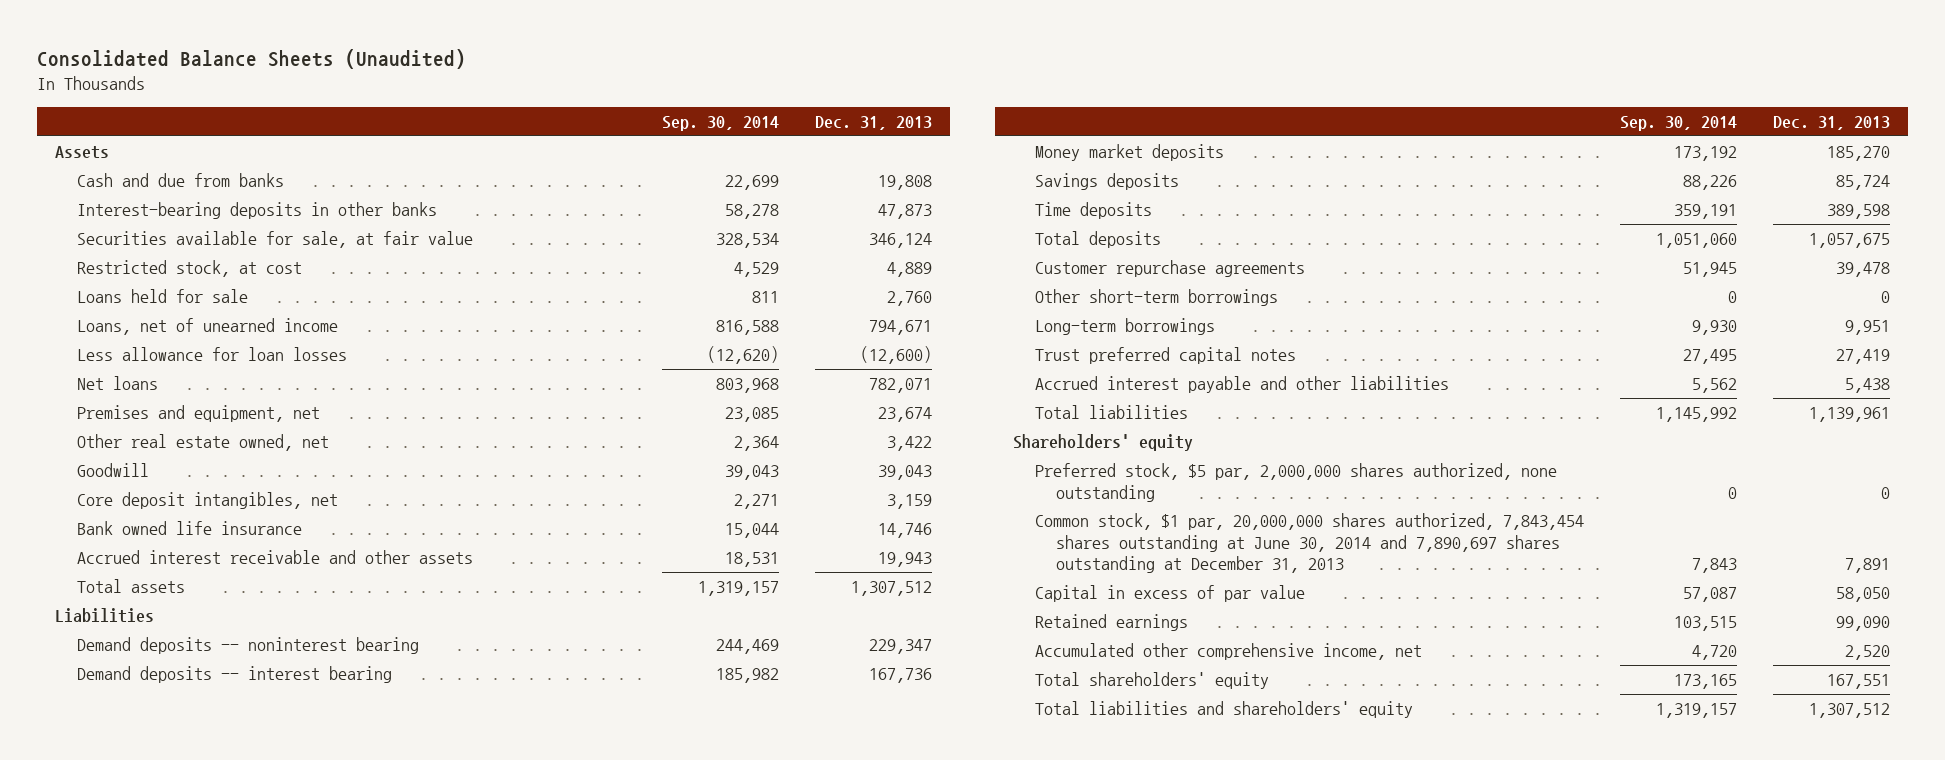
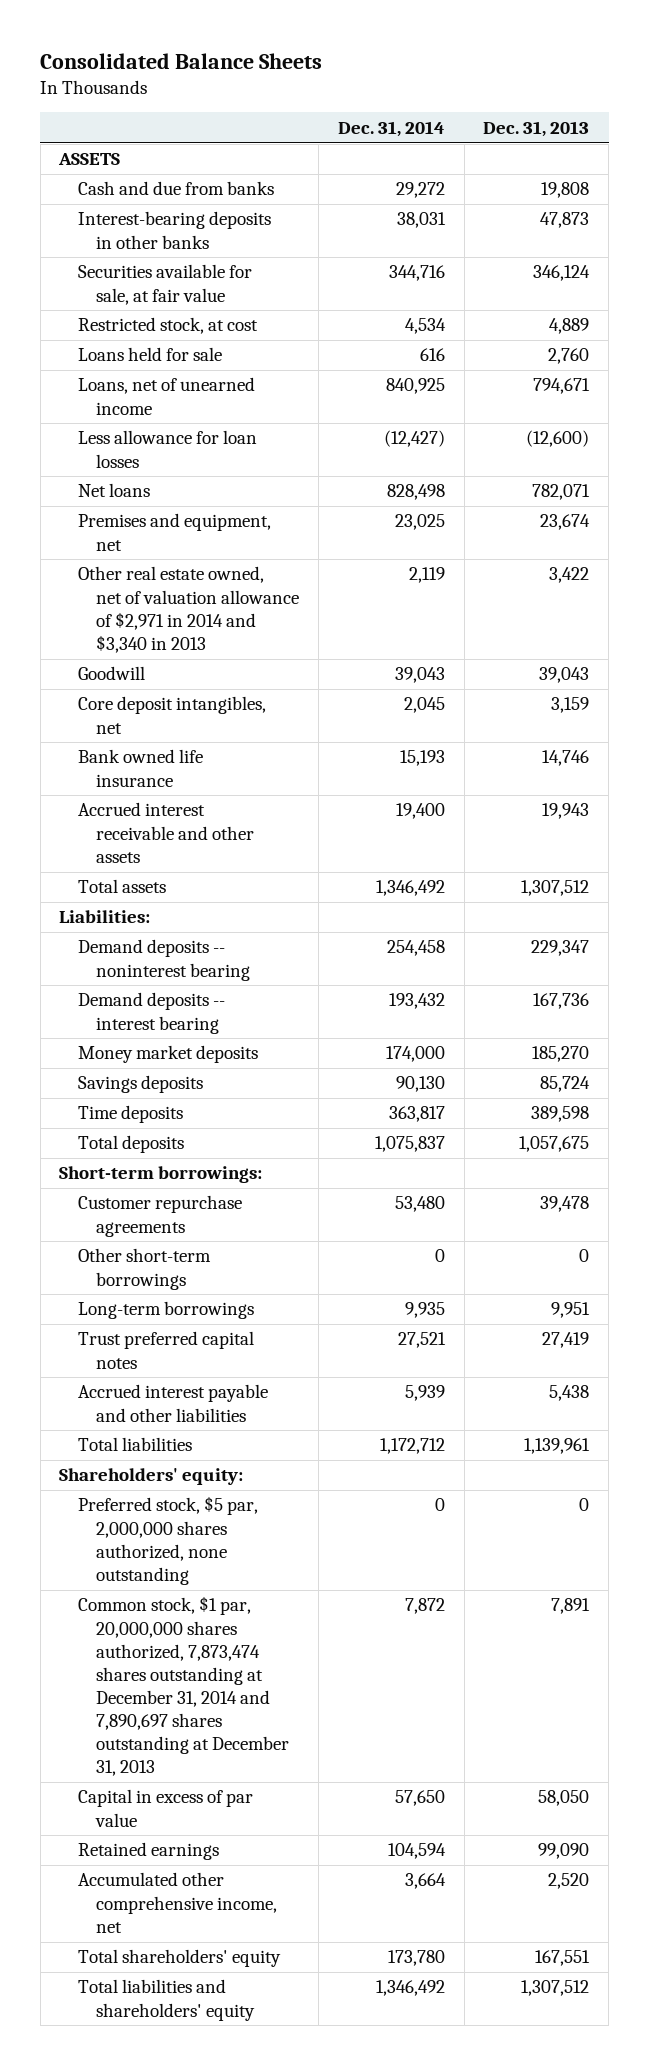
[37,48,467,69] Consolidated Balance Sheets (Unaudited) -> [40,52,323,69] Consolidated Balance Sheets
[662,115,780,131] Sep. 30, 2014 -> none
none -> [337,120,445,137] Dec. 31, 2014
[55,146,110,160] Assets -> [58,153,121,166] ASSETS
[76,434,329,452] Other real estate owned, net -> [77,566,299,653] Other real estate owned, net of valuation allowance of $2,971 in 2014 and $3,340 in 2013
[55,608,155,624] Liabilities -> [59,910,151,924] Liabilities:
none -> [59,1166,263,1184] Short-term borrowings:
[1013,434,1194,452] Shareholders' equity -> [59,1468,244,1486] Shareholders' equity:
[1034,513,1584,574] Common stock, $1 par, 20,000,000 shares authorized, 7,843,454 shares outstanding at June 30, 2014 and 7,890,697 shares outstanding at December 31, 2013 -> [77,1596,289,1777] Common stock, $1 par, 20,000,000 shares authorized, 7,873,474 shares outstanding at December 31, 2014 and 7,890,697 shares outstanding at December 31, 2013

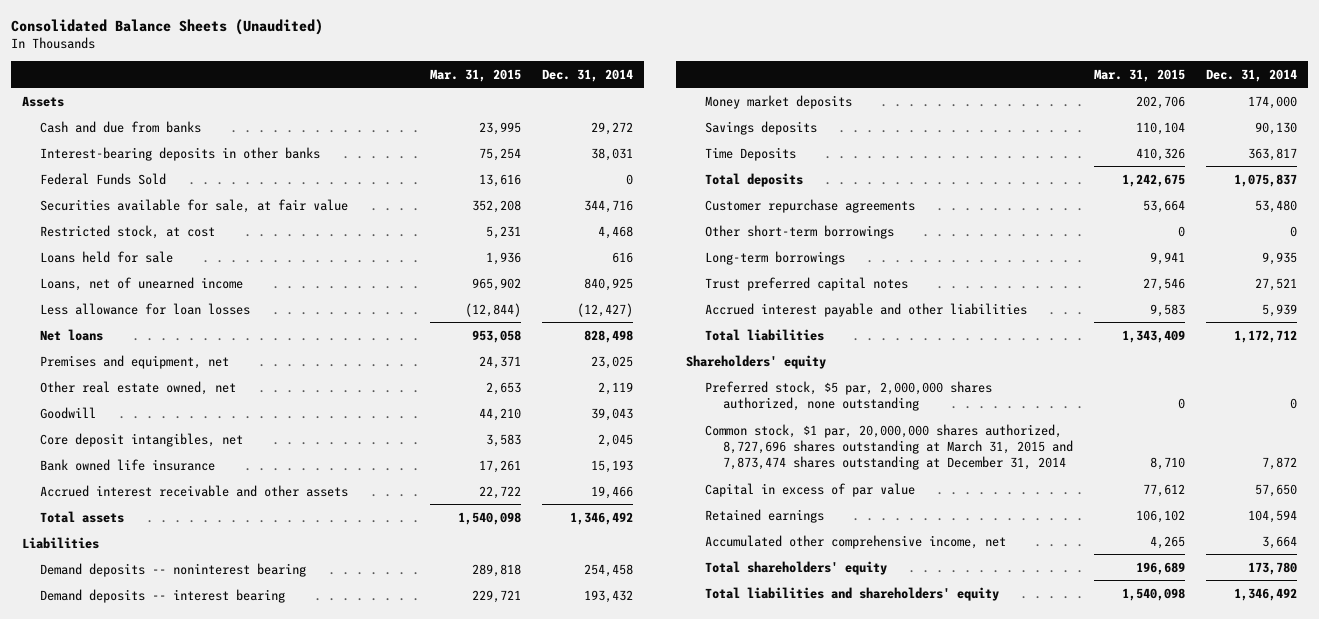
[40,52,323,69] Consolidated Balance Sheets -> [11,19,324,36] Consolidated Balance Sheets (Unaudited)
[483,120,590,137] Dec. 31, 2013 -> none
none -> [429,68,521,82] Mar. 31, 2015
[58,153,121,166] ASSETS -> [21,95,64,107] Assets
none -> [40,172,167,185] Federal Funds Sold
[404,318,446,335] 4,534 -> [597,225,633,239] 4,468
[77,566,299,653] Other real estate owned, net of valuation allowance of $2,971 in 2014 and $3,340 in 2013 -> [40,380,237,395] Other real estate owned, net
[395,803,445,820] 19,400 -> [590,485,633,499] 19,466
[59,910,151,924] Liabilities: -> [21,536,99,549] Liabilities
[77,1105,183,1124] Time deposits -> [704,146,796,161] Time Deposits
[59,1166,263,1184] Short-term borrowings: -> none
[59,1468,244,1486] Shareholders' equity: -> [686,354,827,369] Shareholders' equity
[77,1596,289,1777] Common stock, $1 par, 20,000,000 shares authorized, 7,873,474 shares outstanding at December 31, 2014 and 7,890,697 shares outstanding at December 31, 2013 -> [704,423,1073,471] Common stock, $1 par, 20,000,000 shares authorized, 8,727,696 shares outstanding at March 31, 2015 and 7,873,474 shares outstanding at December 31, 2014

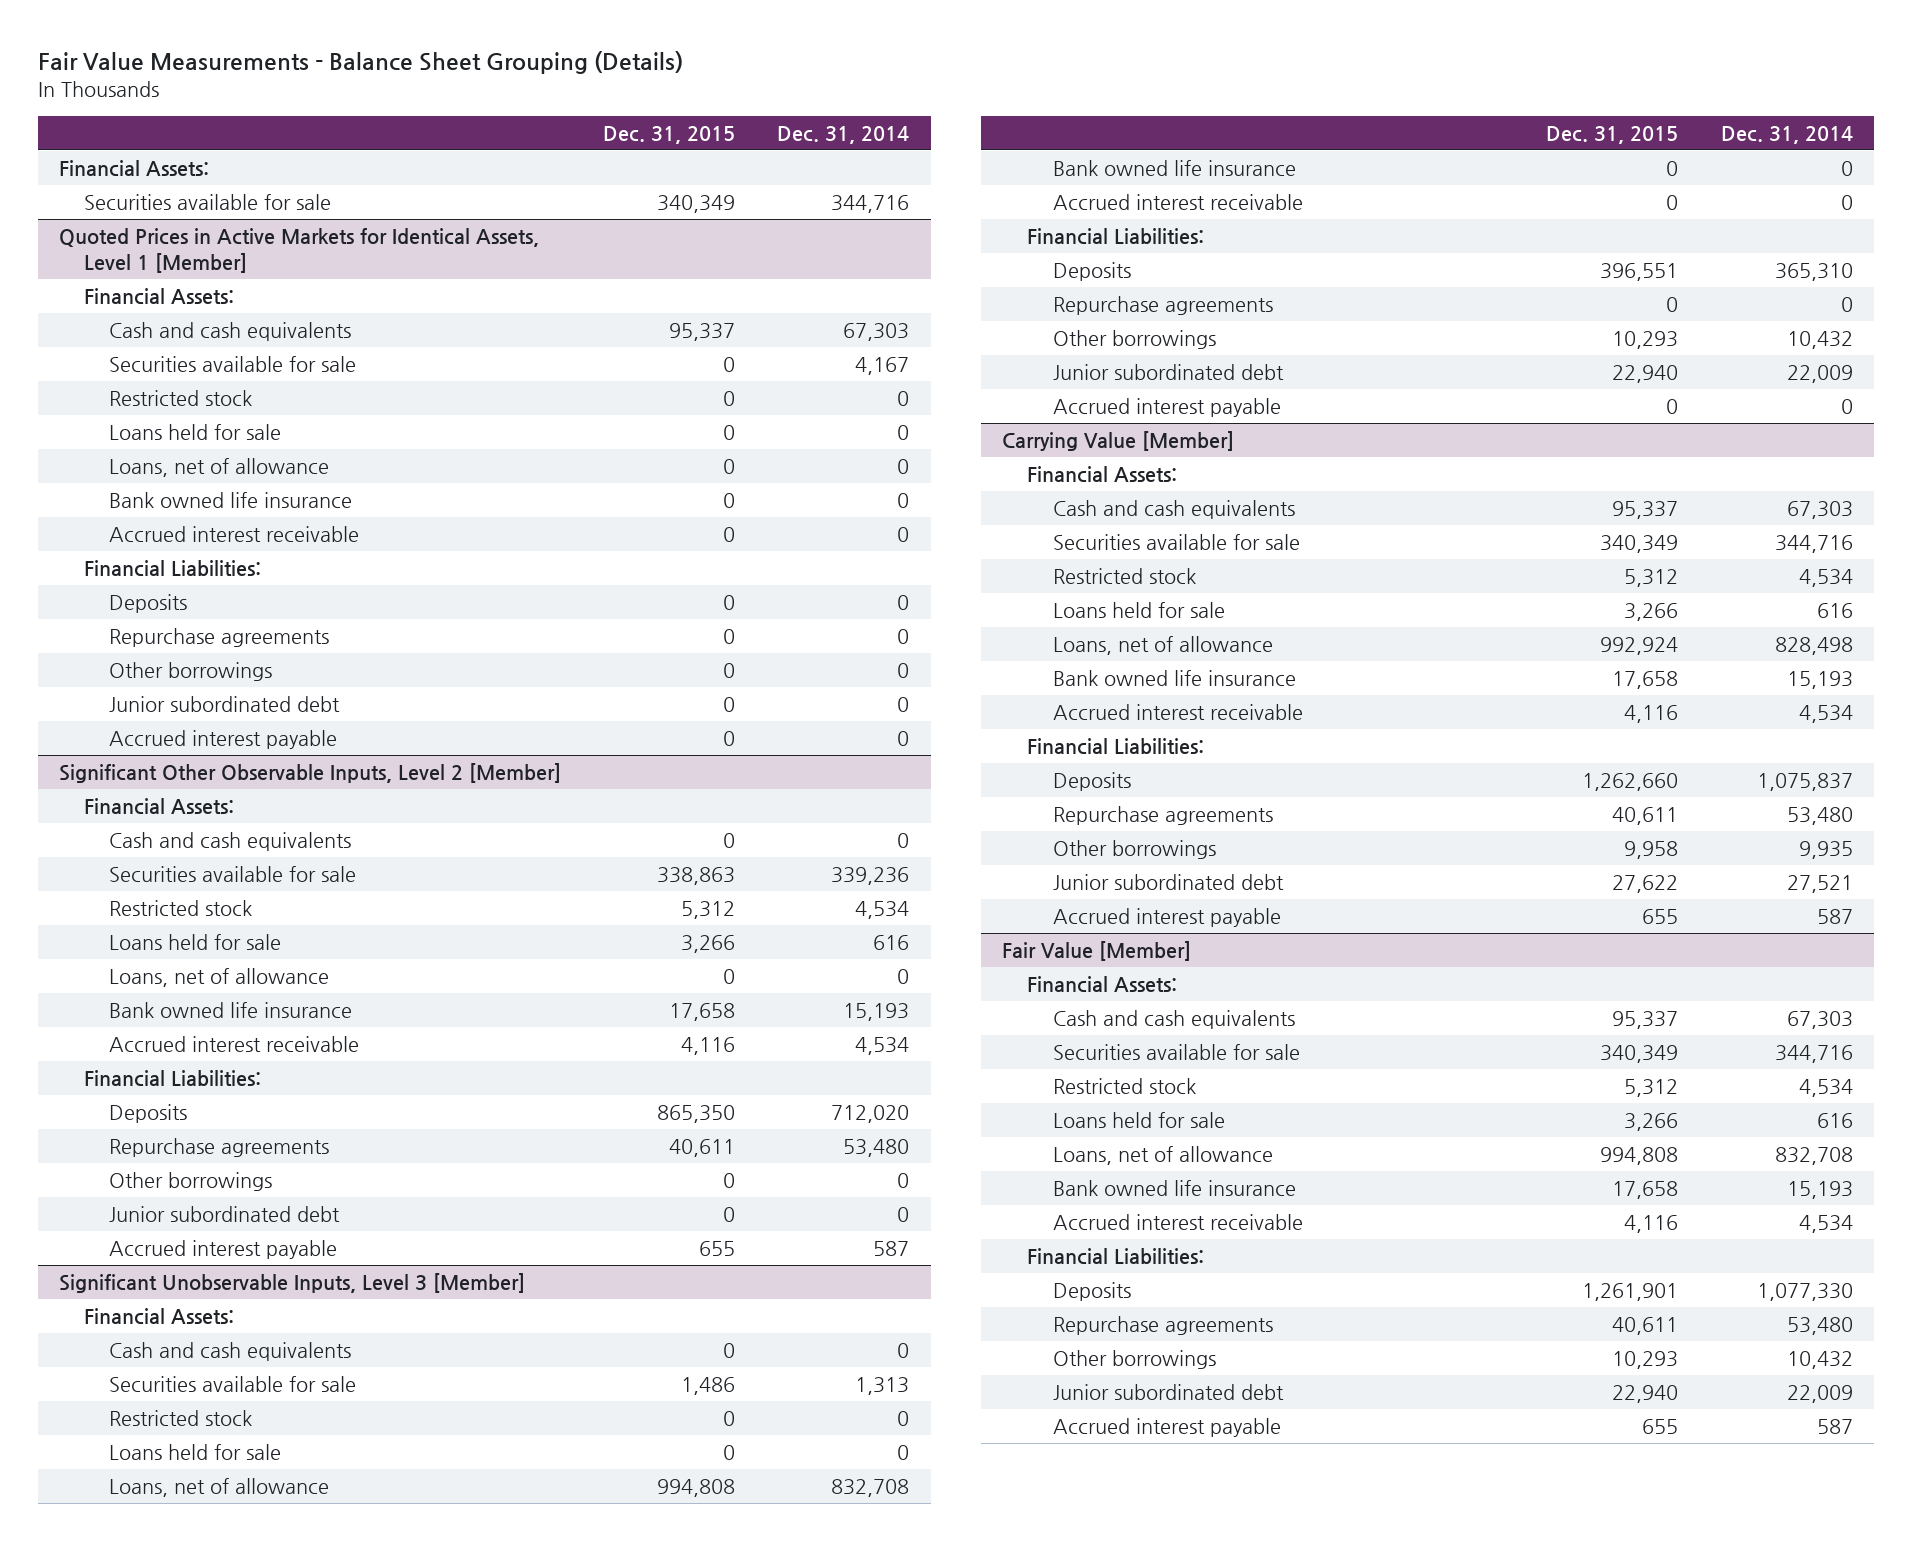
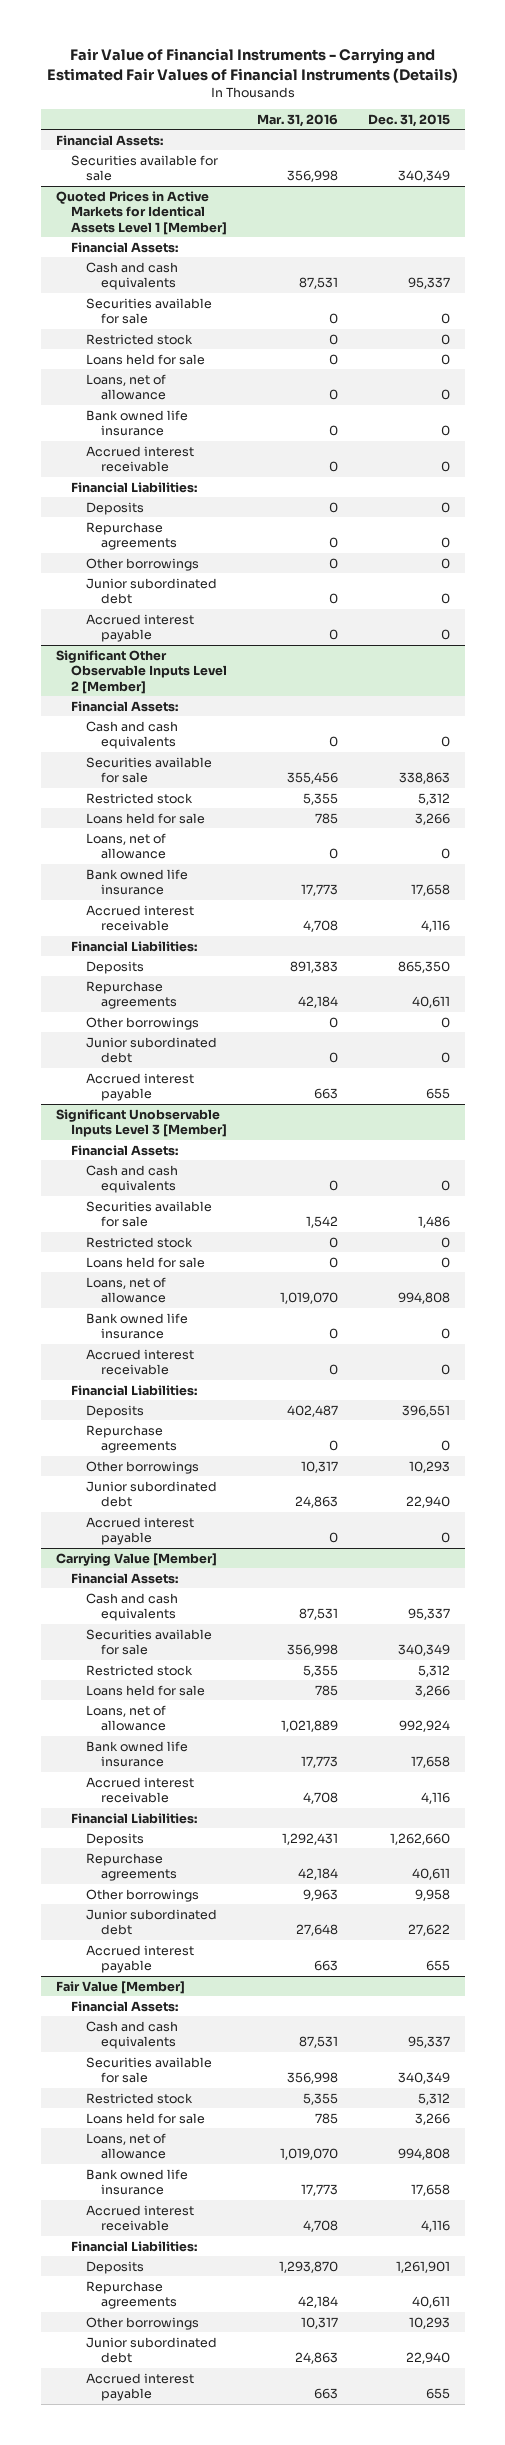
[37,50,683,74] Fair Value Measurements - Balance Sheet Grouping (Details) -> [46,48,458,83] Fair Value of Financial Instruments - Carrying and Estimated Fair Values of Financial Instruments (Details)
[777,125,910,144] Dec. 31, 2014 -> none
none -> [256,113,338,127] Mar. 31, 2016
[58,227,539,273] Quoted Prices in Active Markets for Identical Assets, Level 1 [Member] -> [55,190,227,236] Quoted Prices in Active Markets for Identical Assets Level 1 [Member]
[58,762,561,783] Significant Other Observable Inputs, Level 2 [Member] -> [55,649,227,695] Significant Other Observable Inputs Level 2 [Member]
[58,1272,525,1293] Significant Unobservable Inputs, Level 3 [Member] -> [55,1108,227,1138] Significant Unobservable Inputs Level 3 [Member]

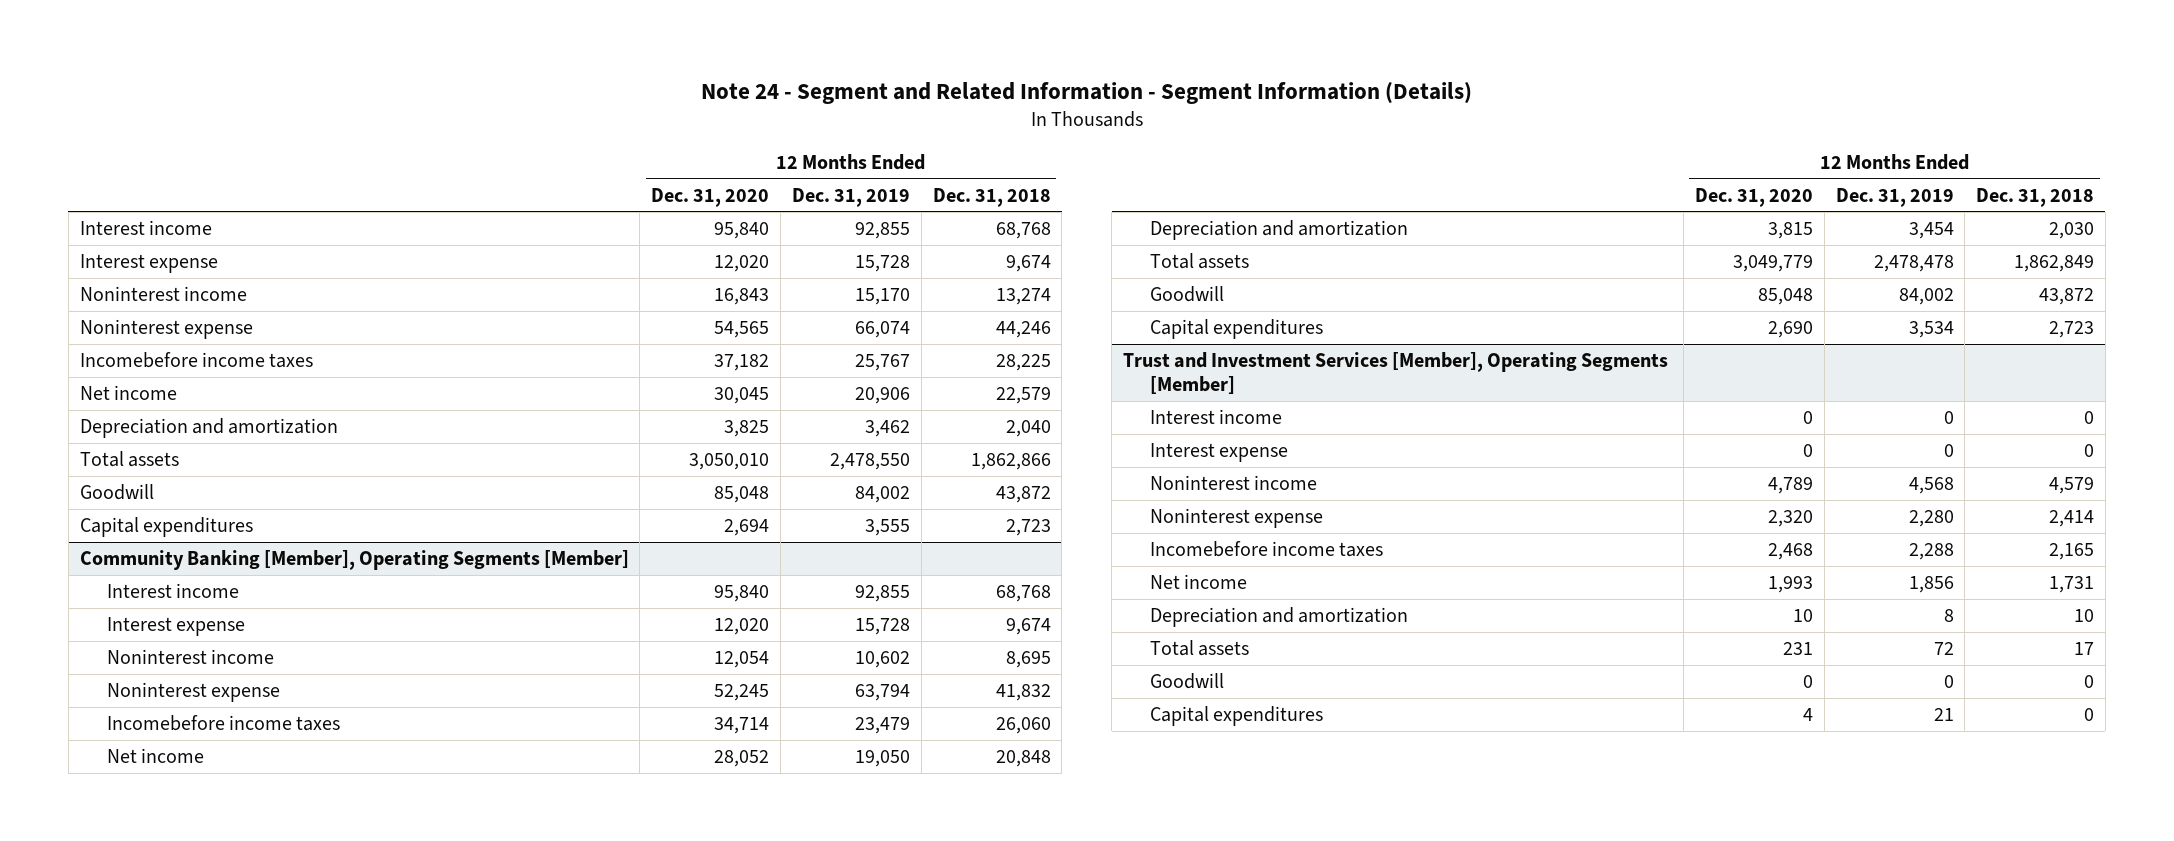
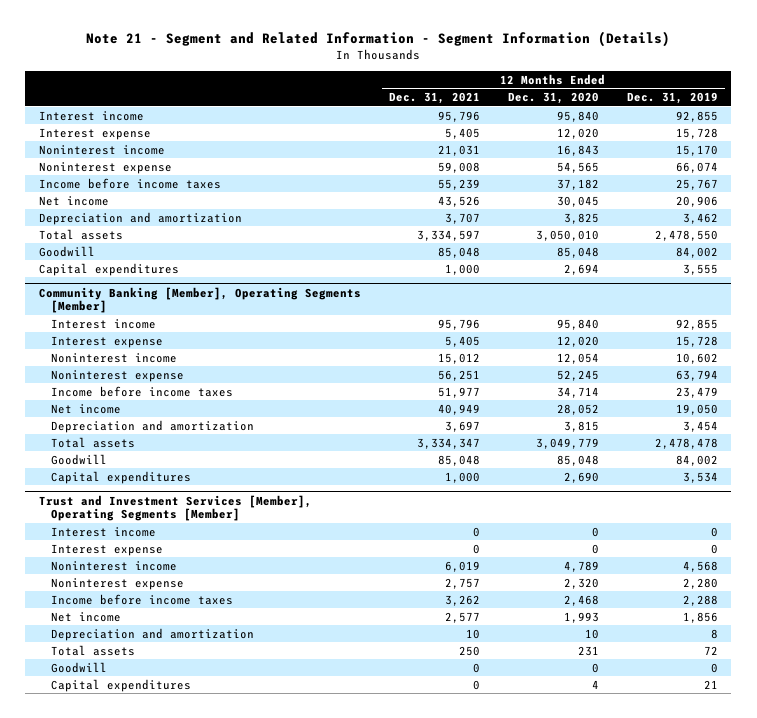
[700,82,1472,105] Note 24 - Segment and Related Information - Segment Information (Details) -> [86,31,671,48] Note 21 - Segment and Related Information - Segment Information (Details)
[932,187,1051,207] Dec. 31, 2018 -> none
none -> [389,92,481,105] Dec. 31, 2021
[79,351,313,368] Incomebefore income taxes -> [39,177,222,189] Income before income taxes
[106,714,340,731] Incomebefore income taxes -> [50,385,233,397] Income before income taxes
[1150,540,1384,557] Incomebefore income taxes -> [50,593,233,605] Income before income taxes

